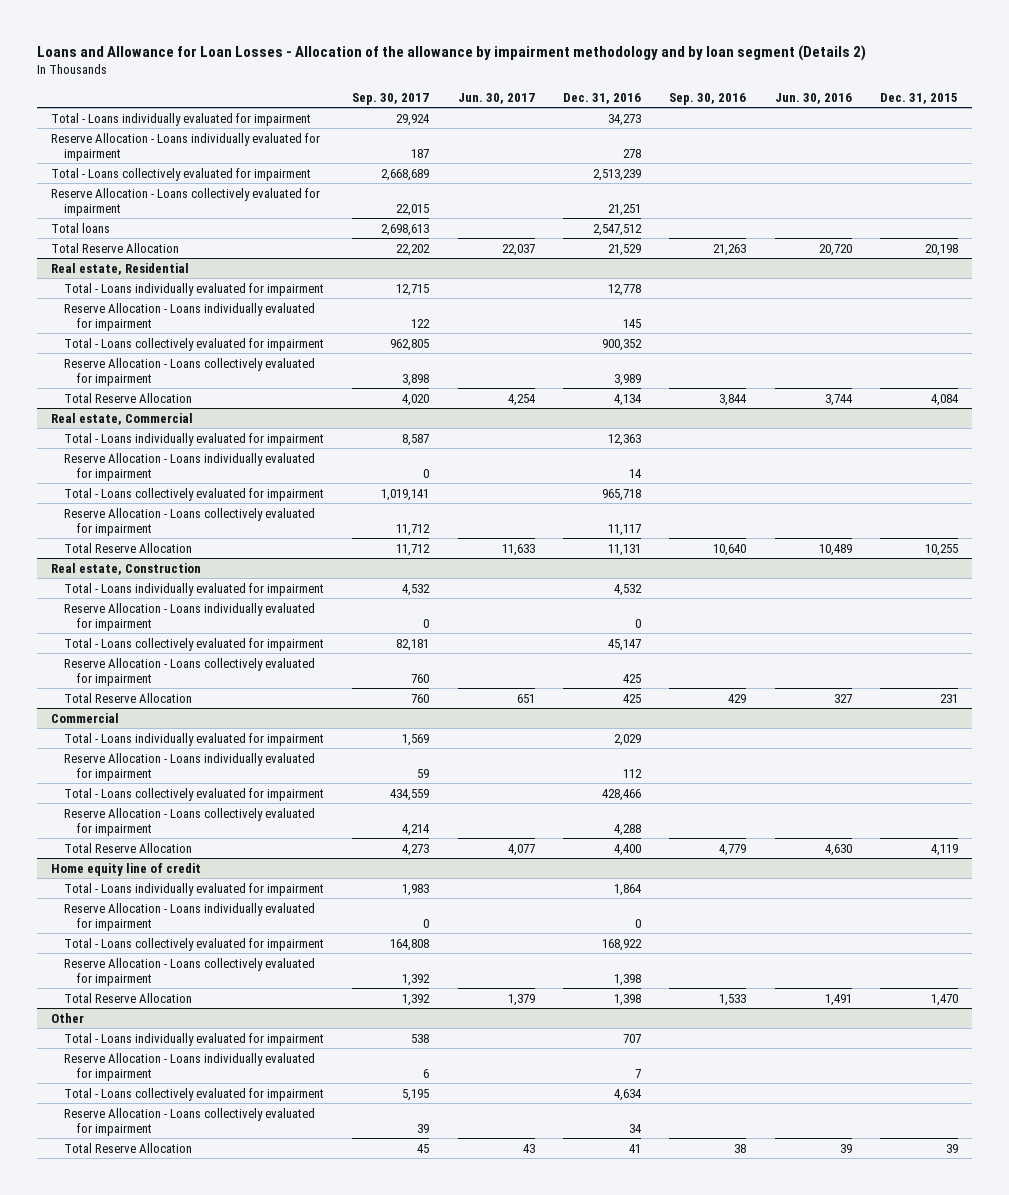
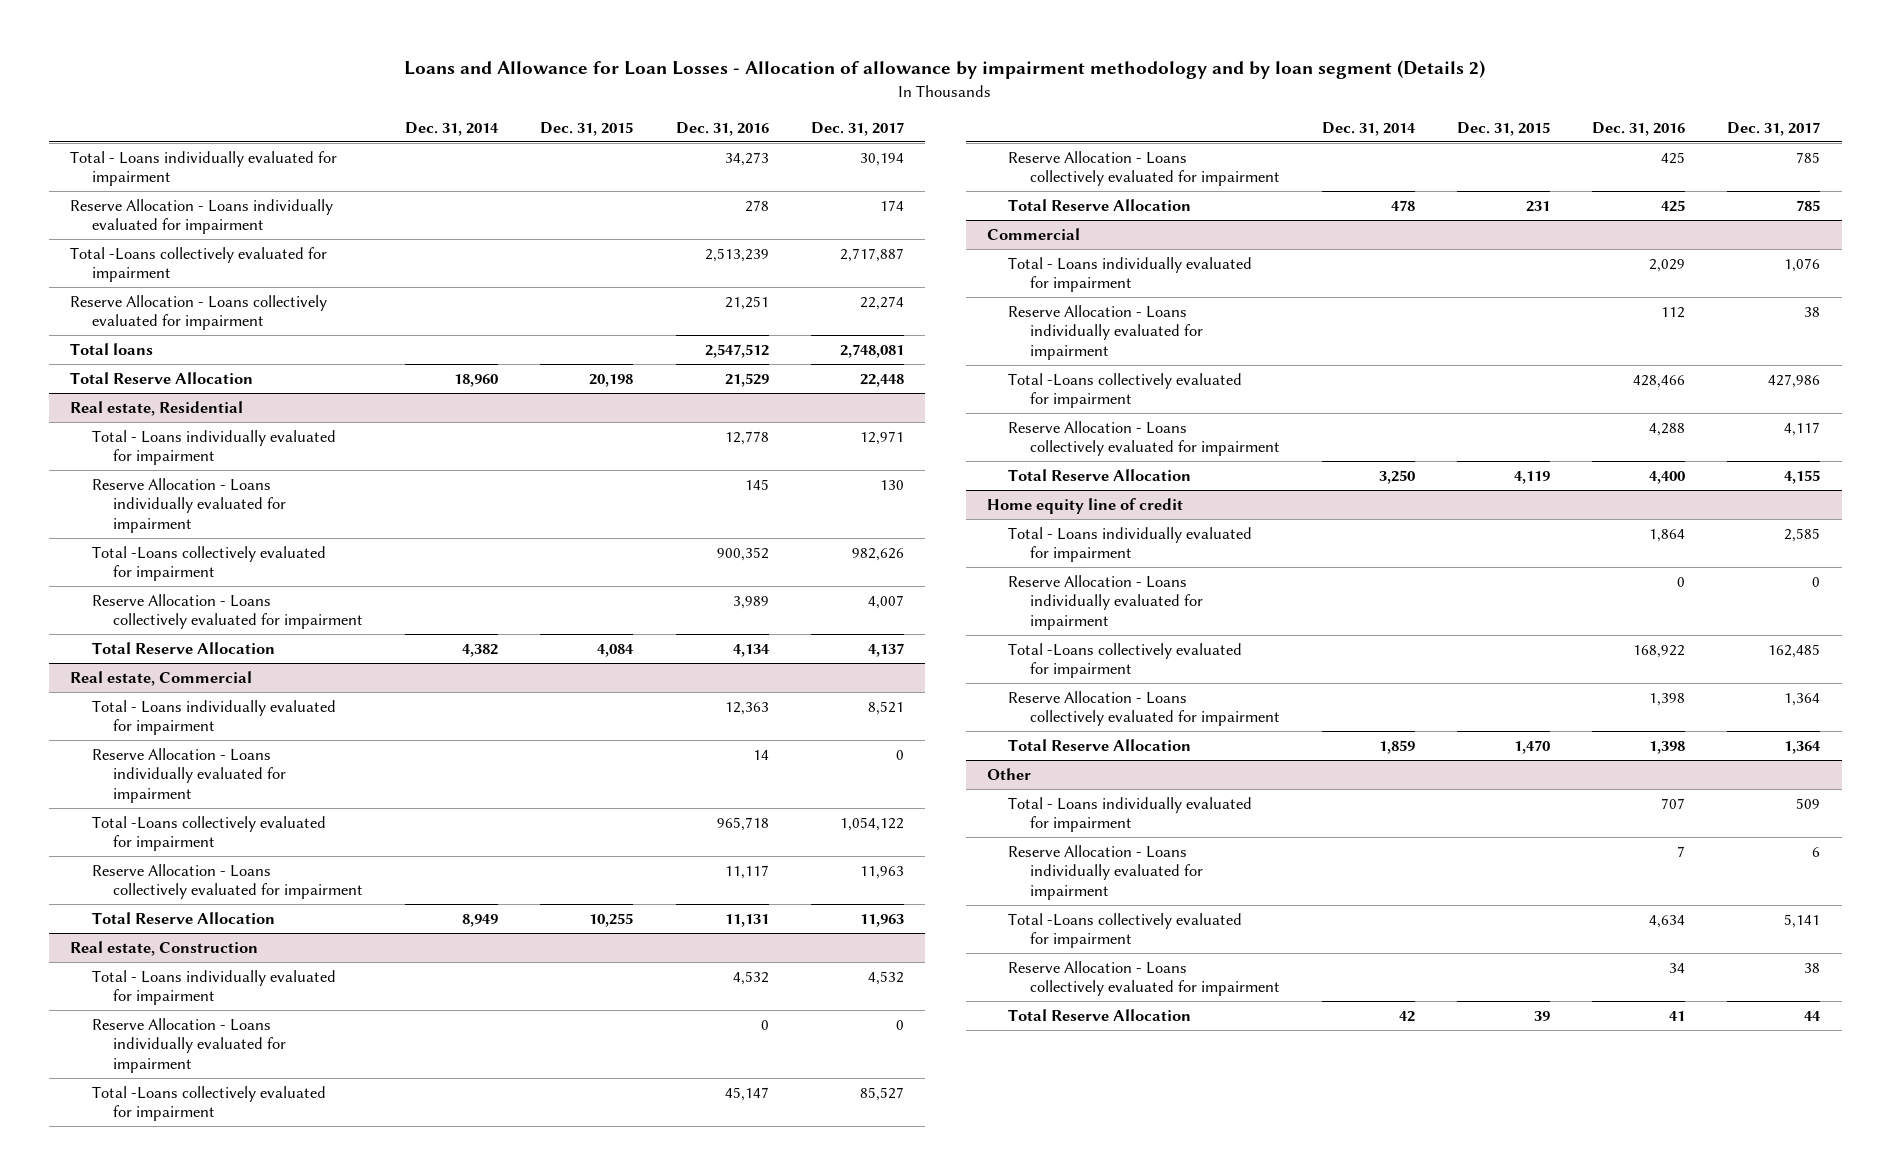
[37,45,867,62] Loans and Allowance for Loan Losses - Allocation of the allowance by impairment methodology and by loan segment (Details 2) -> [404,60,1486,80] Loans and Allowance for Loan Losses - Allocation of allowance by impairment methodology and by loan segment (Details 2)
[352,92,430,105] Sep. 30, 2017 -> none
[457,92,535,104] Jun. 30, 2017 -> none
[669,92,747,105] Sep. 30, 2016 -> none
[774,92,852,104] Jun. 30, 2016 -> none
none -> [405,121,500,136] Dec. 31, 2014
none -> [810,121,904,136] Dec. 31, 2017
[51,167,312,181] Total - Loans collectively evaluated for impairment -> [70,246,328,283] Total -Loans collectively evaluated for impairment
[63,337,324,351] Total - Loans collectively evaluated for impairment -> [91,545,326,582] Total -Loans collectively evaluated for impairment
[63,487,324,501] Total - Loans collectively evaluated for impairment -> [91,815,326,852] Total -Loans collectively evaluated for impairment
[63,637,324,651] Total - Loans collectively evaluated for impairment -> [91,1085,326,1122] Total -Loans collectively evaluated for impairment
[63,787,324,801] Total - Loans collectively evaluated for impairment -> [1008,372,1243,409] Total -Loans collectively evaluated for impairment
[63,937,324,951] Total - Loans collectively evaluated for impairment -> [1008,642,1243,679] Total -Loans collectively evaluated for impairment
[63,1087,324,1101] Total - Loans collectively evaluated for impairment -> [1008,912,1243,949] Total -Loans collectively evaluated for impairment

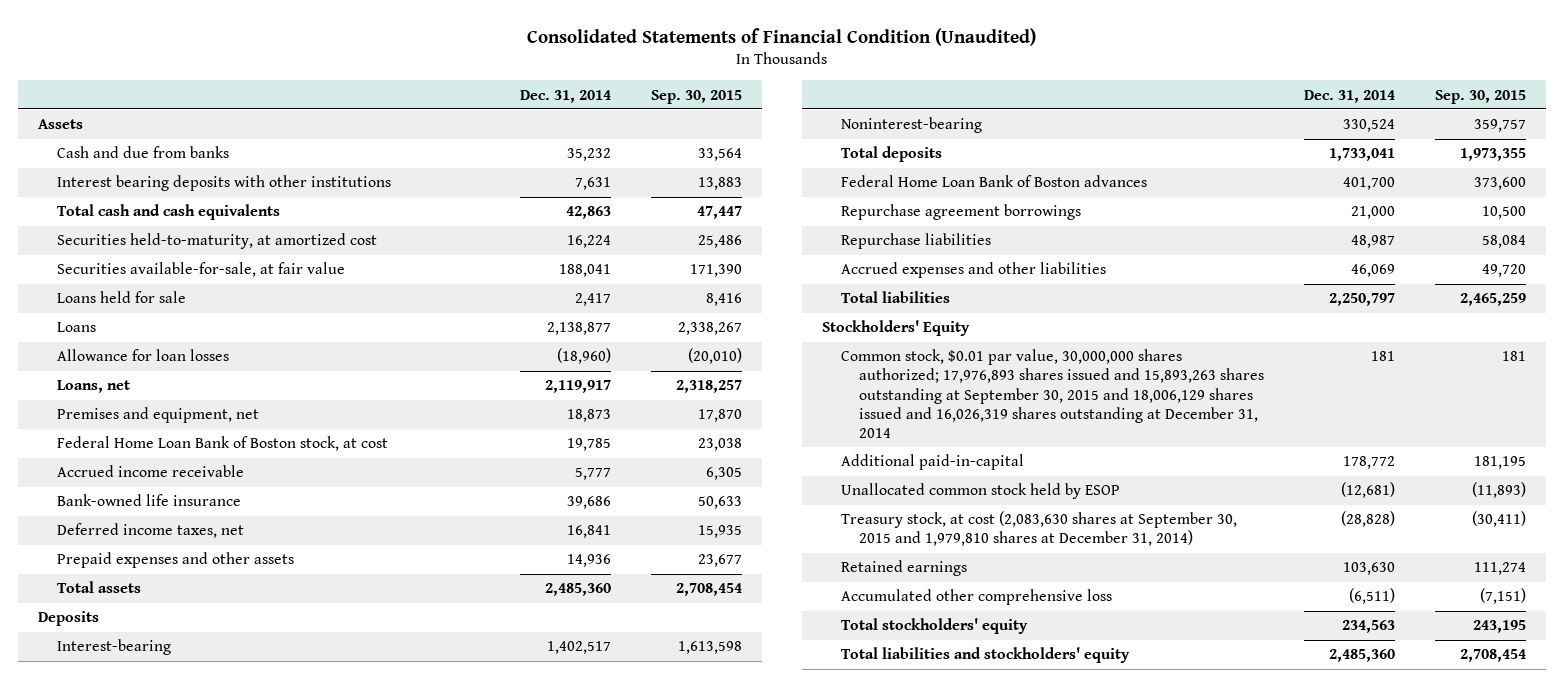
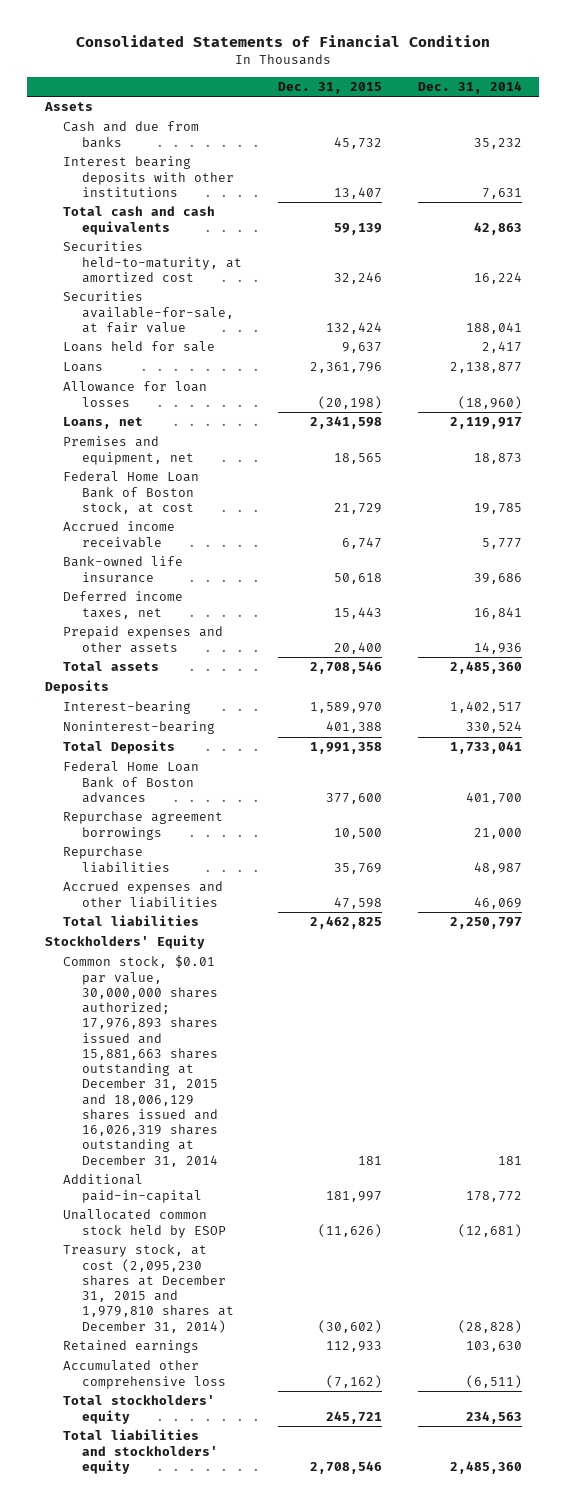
[526,27,1036,46] Consolidated Statements of Financial Condition (Unaudited) -> [76,34,491,47] Consolidated Statements of Financial Condition
[650,89,742,104] Sep. 30, 2015 -> none
none -> [277,81,382,94] Dec. 31, 2015
[840,146,942,163] Total deposits -> [63,740,176,755] Total Deposits
[840,349,1265,438] Common stock, $0.01 par value, 30,000,000 shares authorized; 17,976,893 shares issued and 15,893,263 shares outstanding at September 30, 2015 and 18,006,129 shares issued and 16,026,319 shares outstanding at December 31, 2014 -> [63,955,218,1167] Common stock, $0.01 par value, 30,000,000 shares authorized; 17,976,893 shares issued and 15,881,663 shares outstanding at December 31, 2015 and 18,006,129 shares issued and 16,026,319 shares outstanding at December 31, 2014
[840,511,1237,547] Treasury stock, at cost (2,083,630 shares at September 30, 2015 and 1,979,810 shares at December 31, 2014) -> [63,1244,234,1333] Treasury stock, at cost (2,095,230 shares at December 31, 2015 and 1,979,810 shares at December 31, 2014)

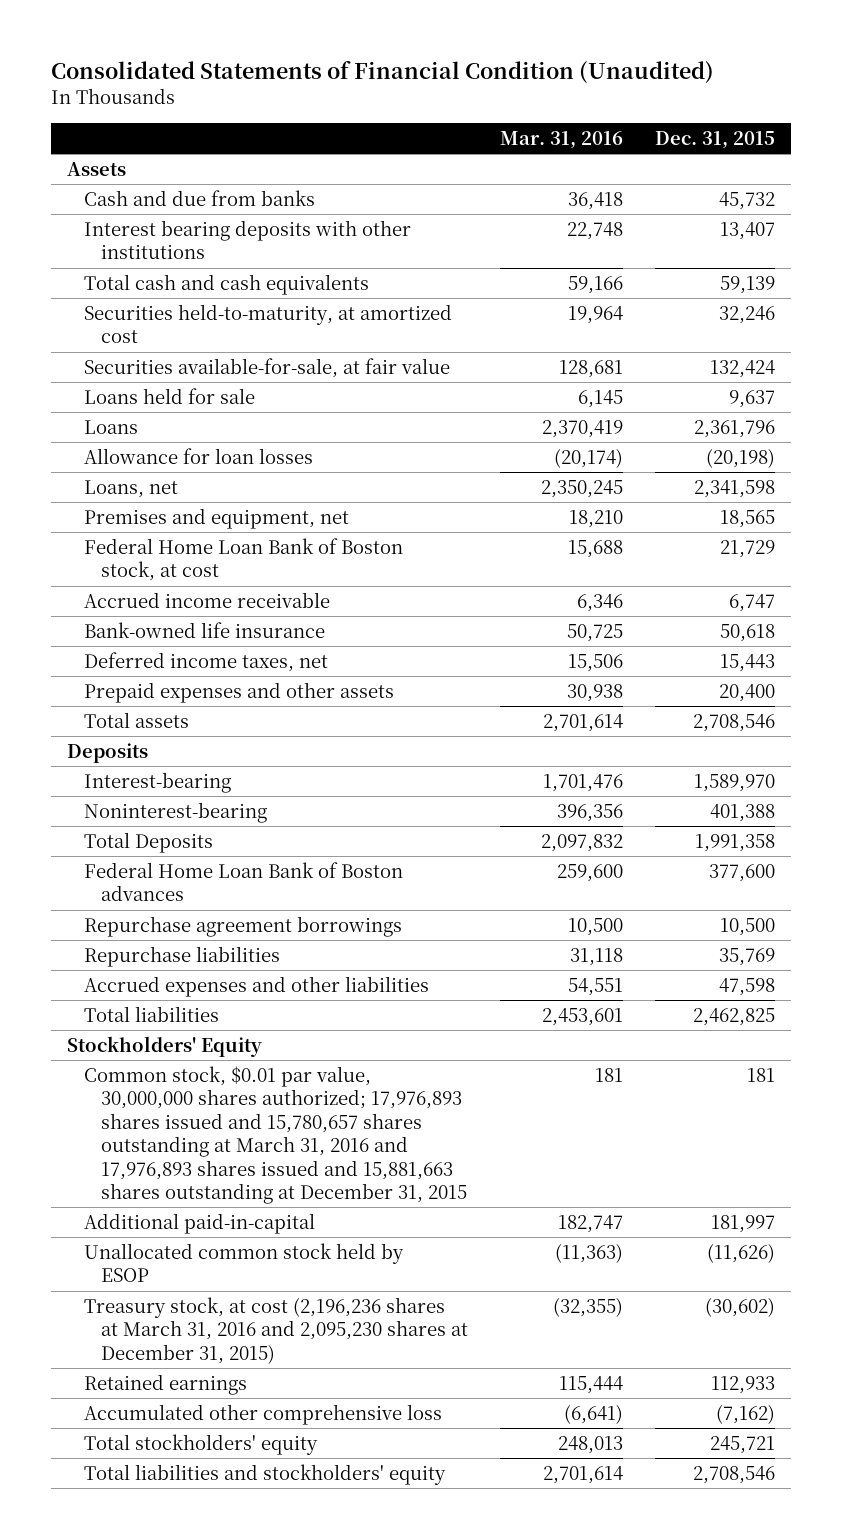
[76,34,491,47] Consolidated Statements of Financial Condition -> [50,61,714,85] Consolidated Statements of Financial Condition (Unaudited)
[417,80,522,94] Dec. 31, 2014 -> none
none -> [499,130,623,149] Mar. 31, 2016
[63,955,218,1167] Common stock, $0.01 par value, 30,000,000 shares authorized; 17,976,893 shares issued and 15,881,663 shares outstanding at December 31, 2015 and 18,006,129 shares issued and 16,026,319 shares outstanding at December 31, 2014 -> [83,1065,467,1204] Common stock, $0.01 par value, 30,000,000 shares authorized; 17,976,893 shares issued and 15,780,657 shares outstanding at March 31, 2016 and 17,976,893 shares issued and 15,881,663 shares outstanding at December 31, 2015
[63,1244,234,1333] Treasury stock, at cost (2,095,230 shares at December 31, 2015 and 1,979,810 shares at December 31, 2014) -> [83,1296,468,1364] Treasury stock, at cost (2,196,236 shares at March 31, 2016 and 2,095,230 shares at December 31, 2015)

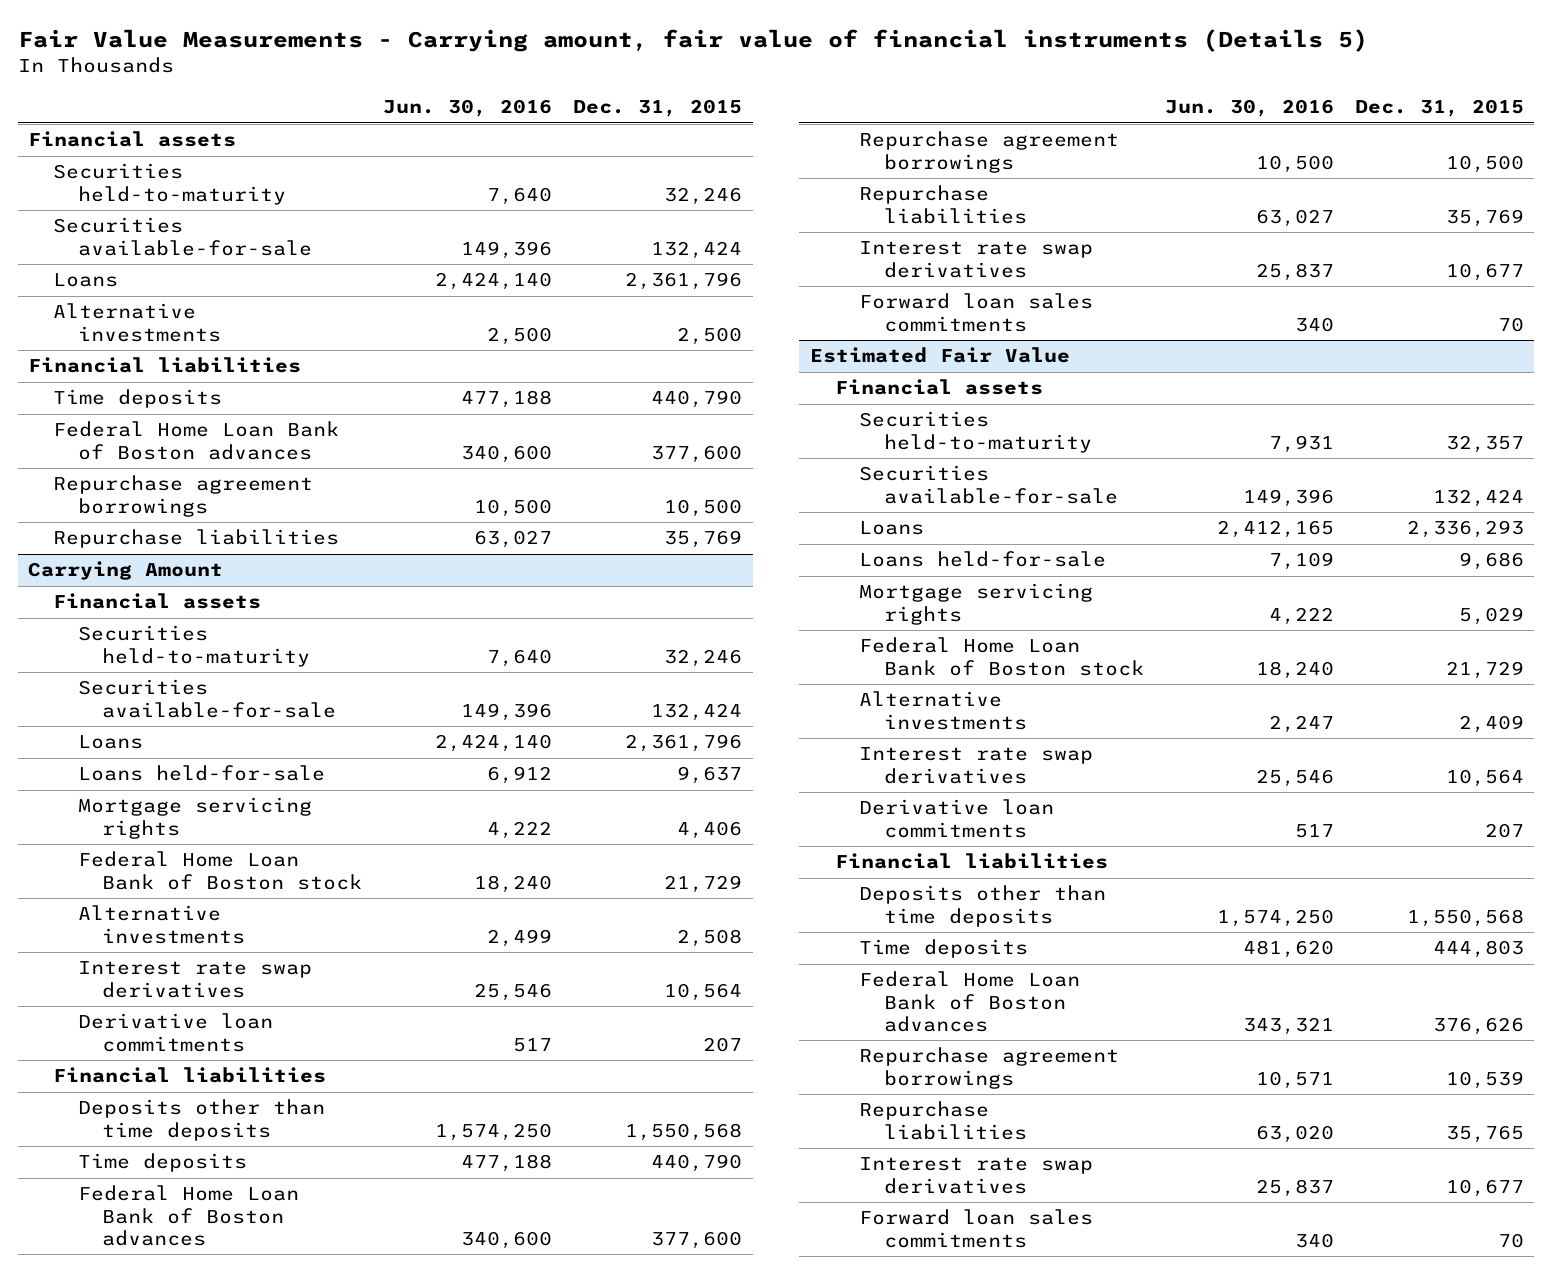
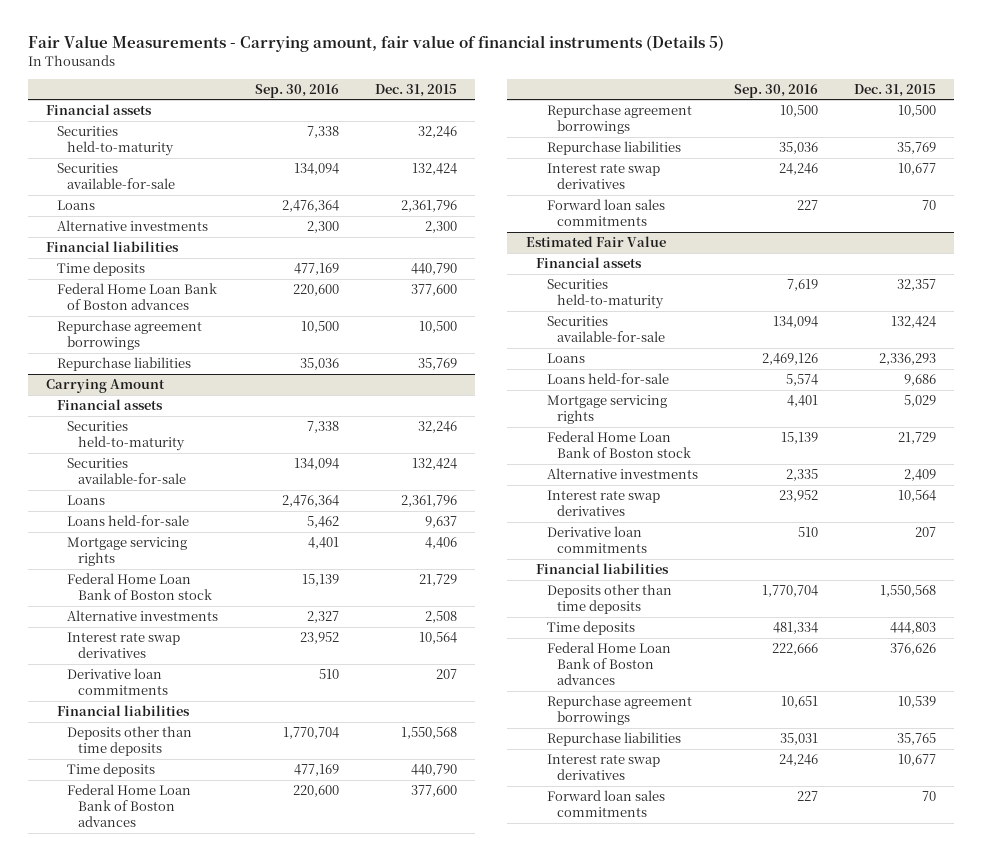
[383,99,553,118] Jun. 30, 2016 -> none
none -> [254,83,339,98] Sep. 30, 2016
[677,326,743,345] 2,500 -> [424,221,457,234] 2,300

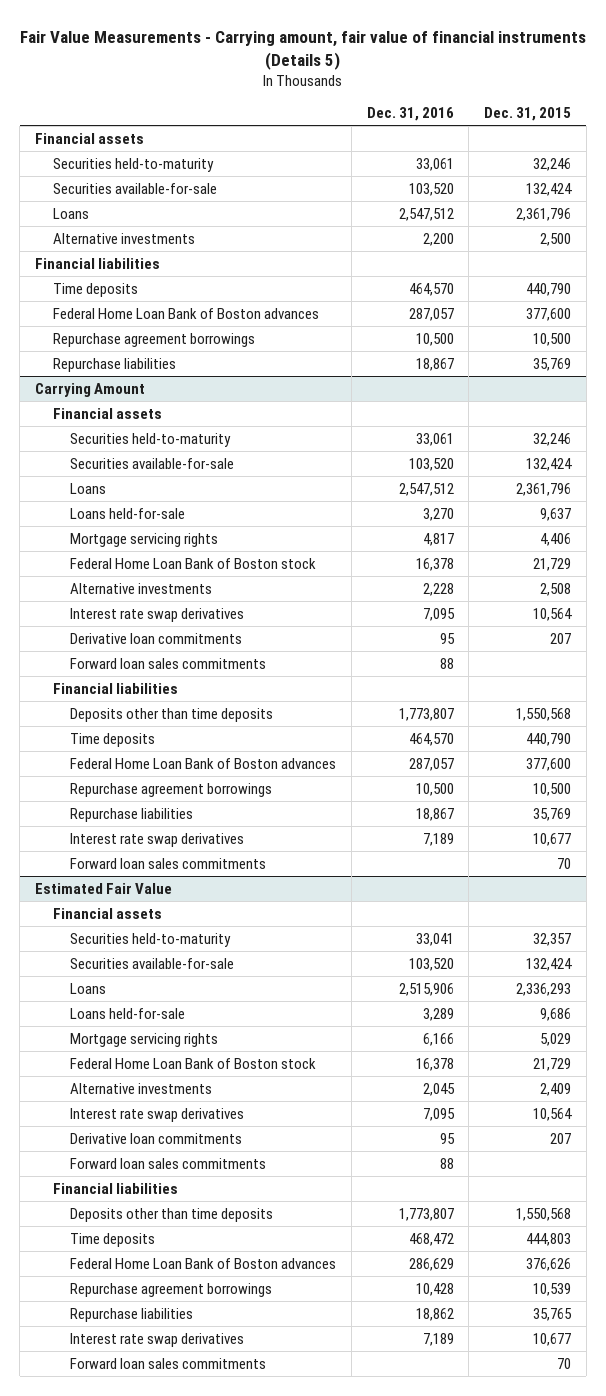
[254,83,339,98] Sep. 30, 2016 -> none
none -> [366,107,454,122] Dec. 31, 2016
[424,221,457,234] 2,300 -> [540,232,572,246] 2,500
none -> [70,657,267,669] Forward loan sales commitments
none -> [70,1157,267,1169] Forward loan sales commitments

